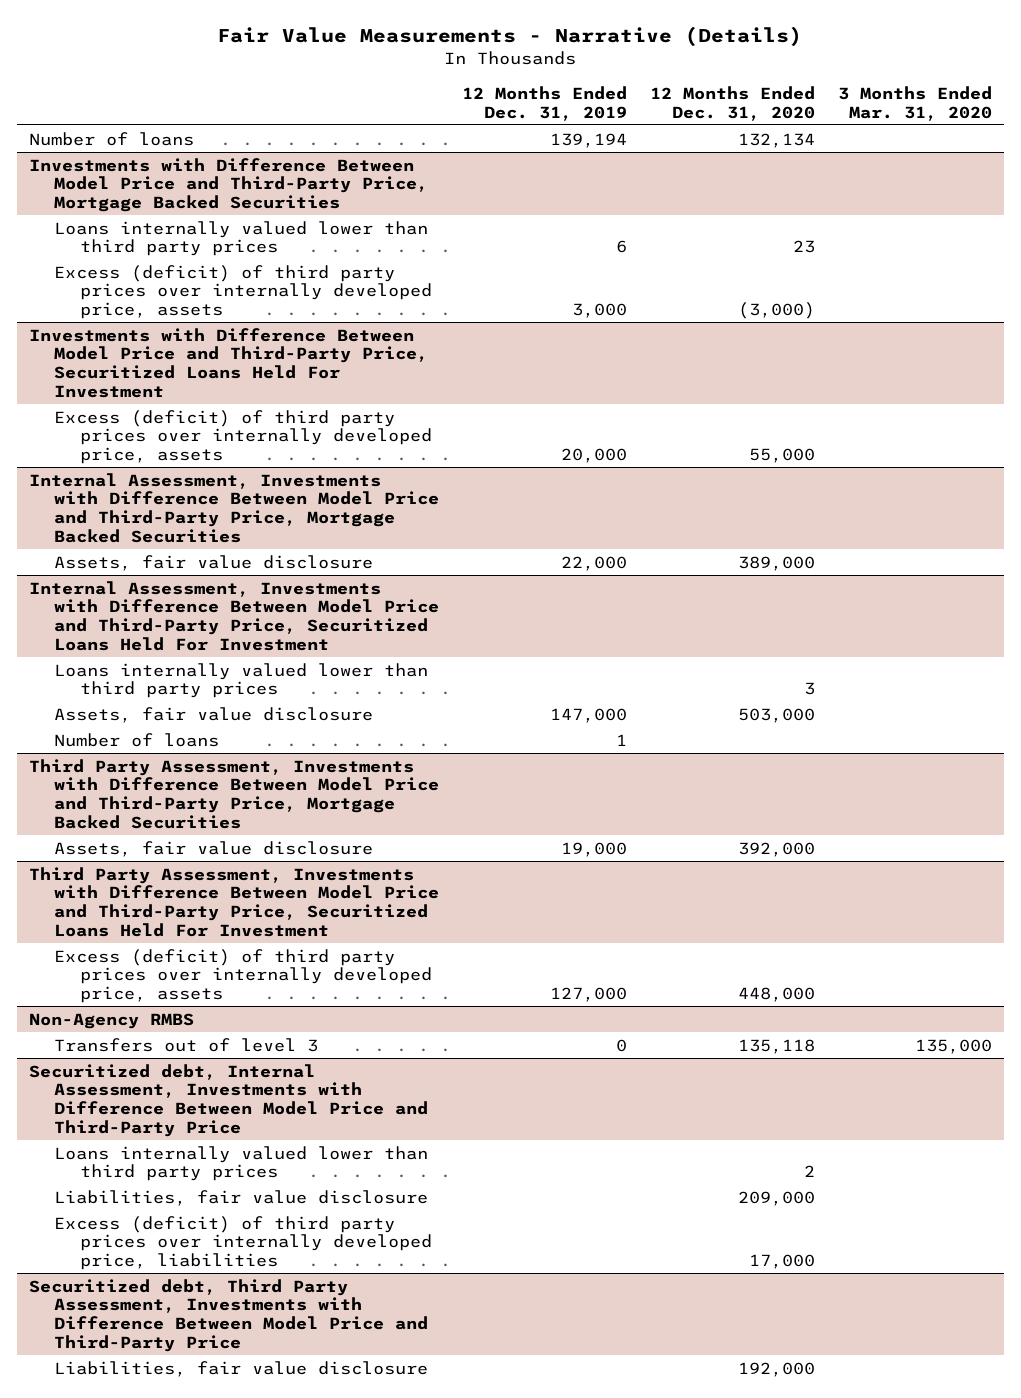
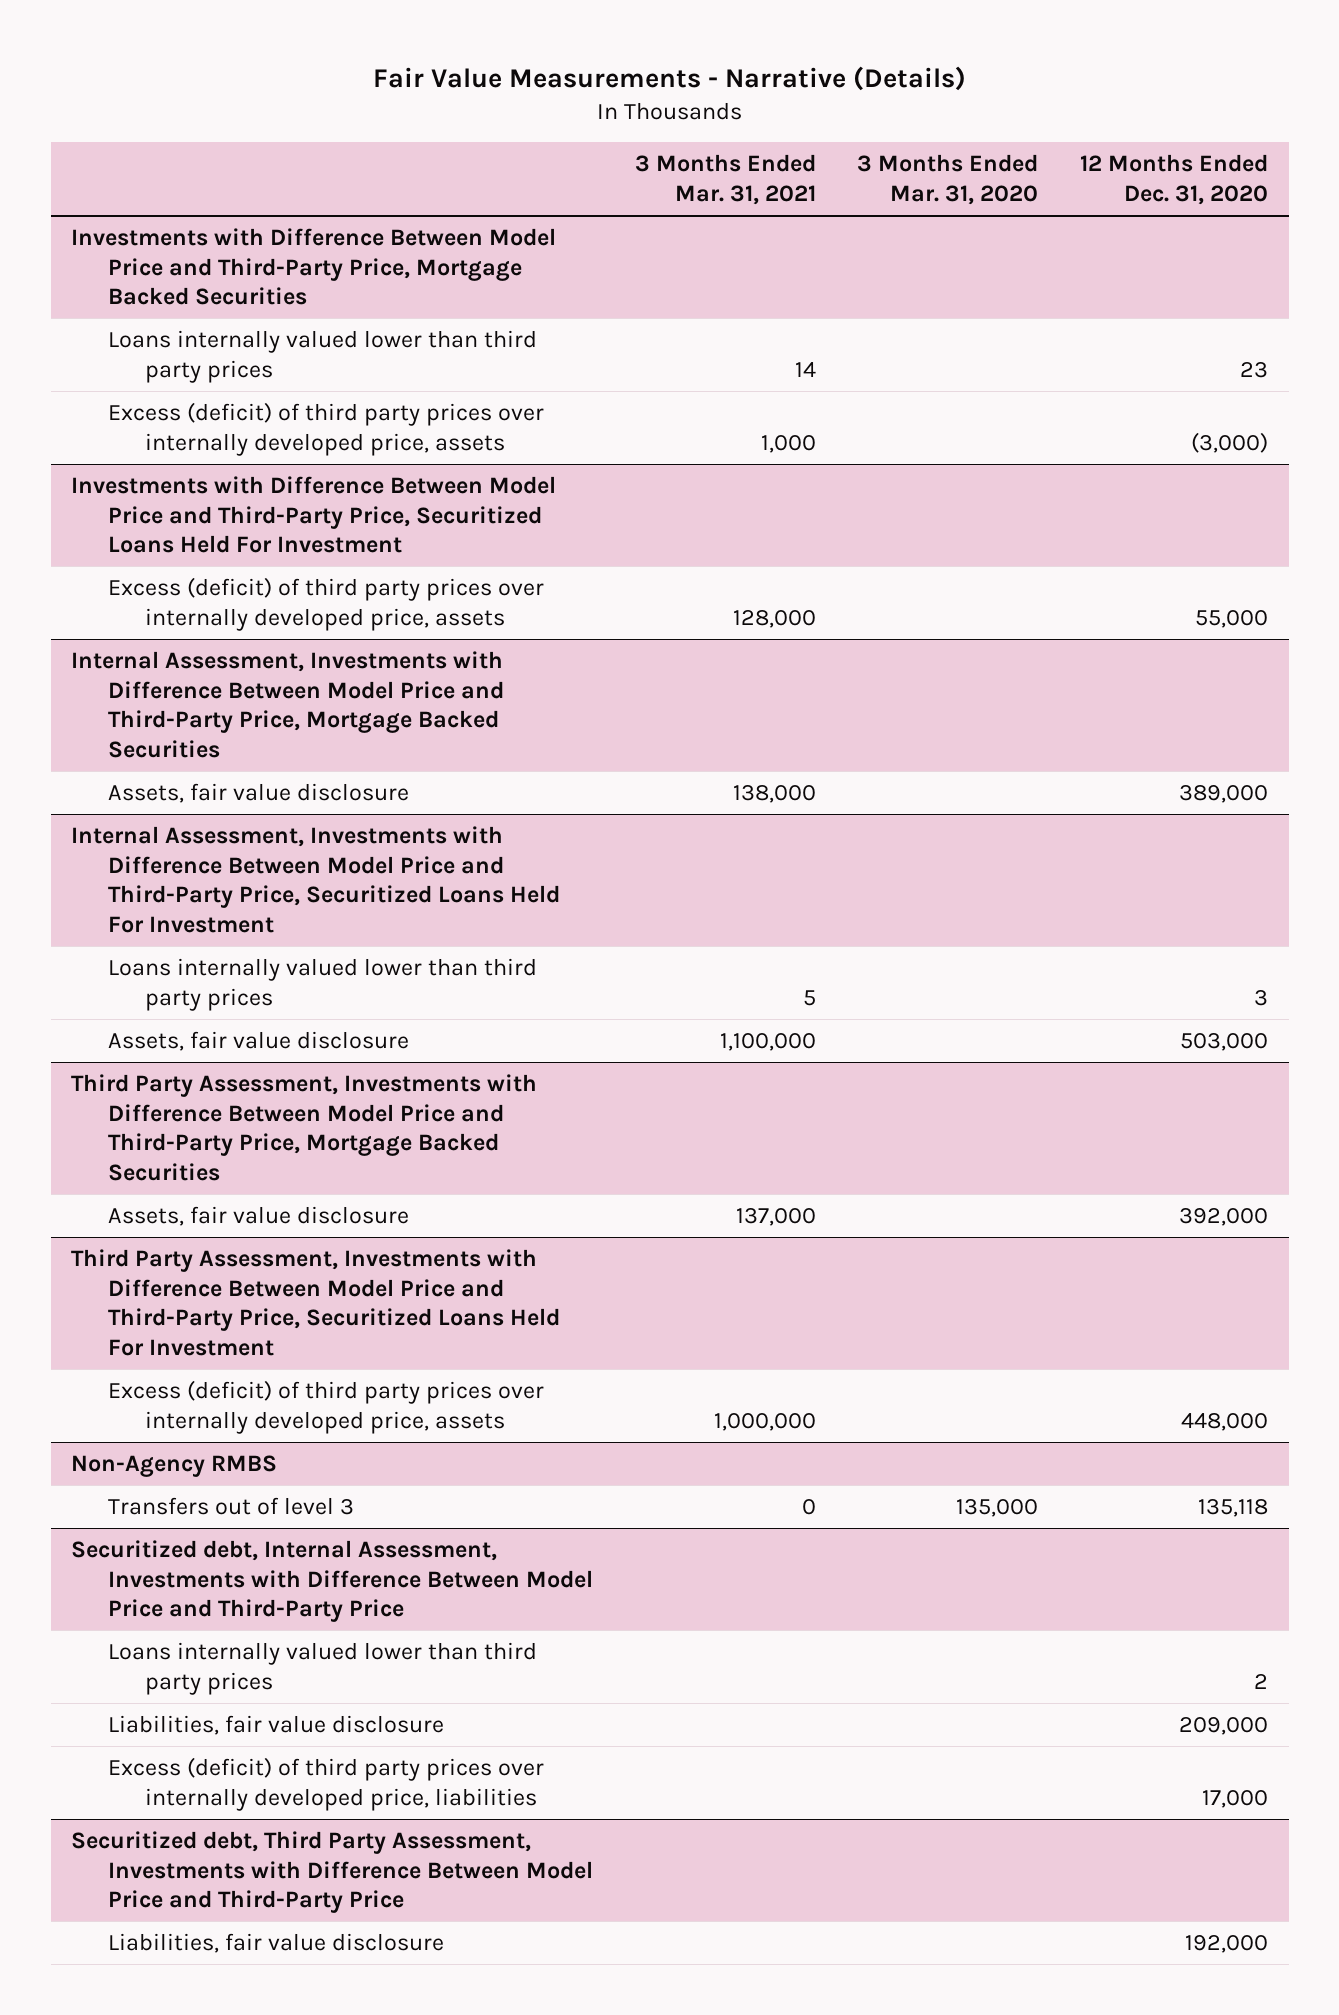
[462,85,628,121] 12 Months Ended Dec. 31, 2019 -> none
none -> [634,154,816,205] 3 Months Ended Mar. 31, 2021
[28,131,194,146] Number of loans -> none
[54,732,220,747] Number of loans -> none

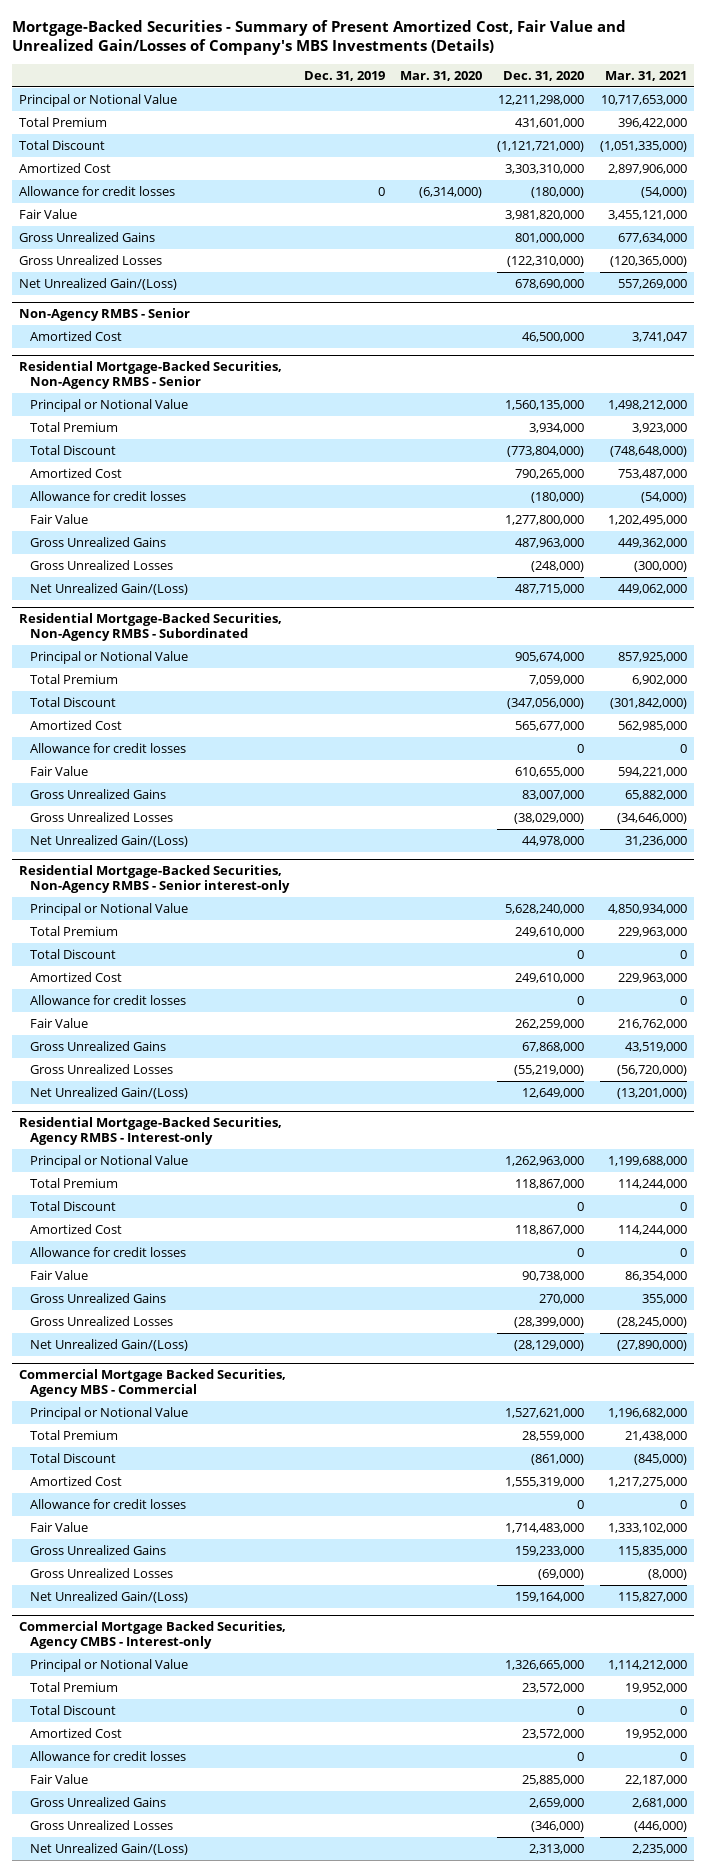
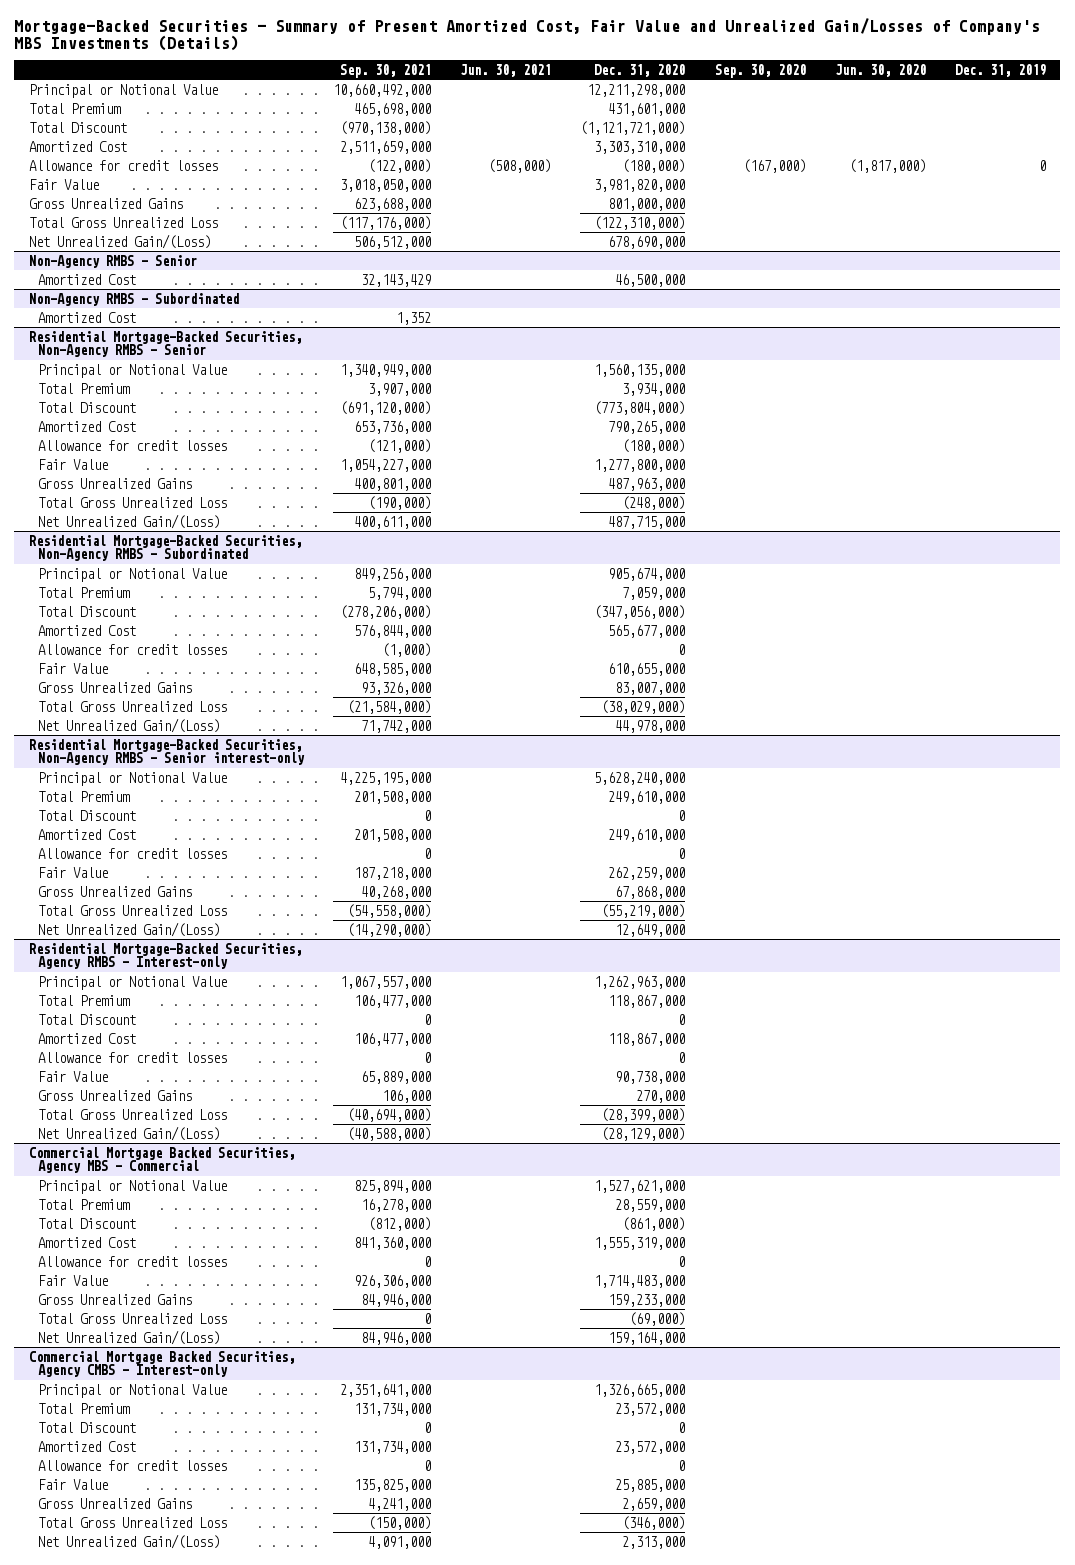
[400,70,483,81] Mar. 31, 2020 -> none
[604,70,687,81] Mar. 31, 2021 -> none
none -> [340,63,432,78] Sep. 30, 2021
none -> [460,63,552,77] Jun. 30, 2021
none -> [714,63,806,78] Sep. 30, 2020
none -> [834,63,926,77] Jun. 30, 2020
[19,254,163,265] Gross Unrealized Losses -> [28,216,218,228] Total Gross Unrealized Loss
none -> [28,292,239,306] Non-Agency RMBS - Subordinated
none -> [38,311,137,323] Amortized Cost
[30,559,174,570] Gross Unrealized Losses -> [38,496,228,508] Total Gross Unrealized Loss
[30,811,174,822] Gross Unrealized Losses -> [38,700,228,712] Total Gross Unrealized Loss
[30,1063,174,1074] Gross Unrealized Losses -> [38,904,228,916] Total Gross Unrealized Loss
[30,1315,174,1326] Gross Unrealized Losses -> [38,1108,228,1120] Total Gross Unrealized Loss
[30,1567,174,1578] Gross Unrealized Losses -> [38,1312,228,1324] Total Gross Unrealized Loss
[30,1819,174,1830] Gross Unrealized Losses -> [38,1516,228,1528] Total Gross Unrealized Loss

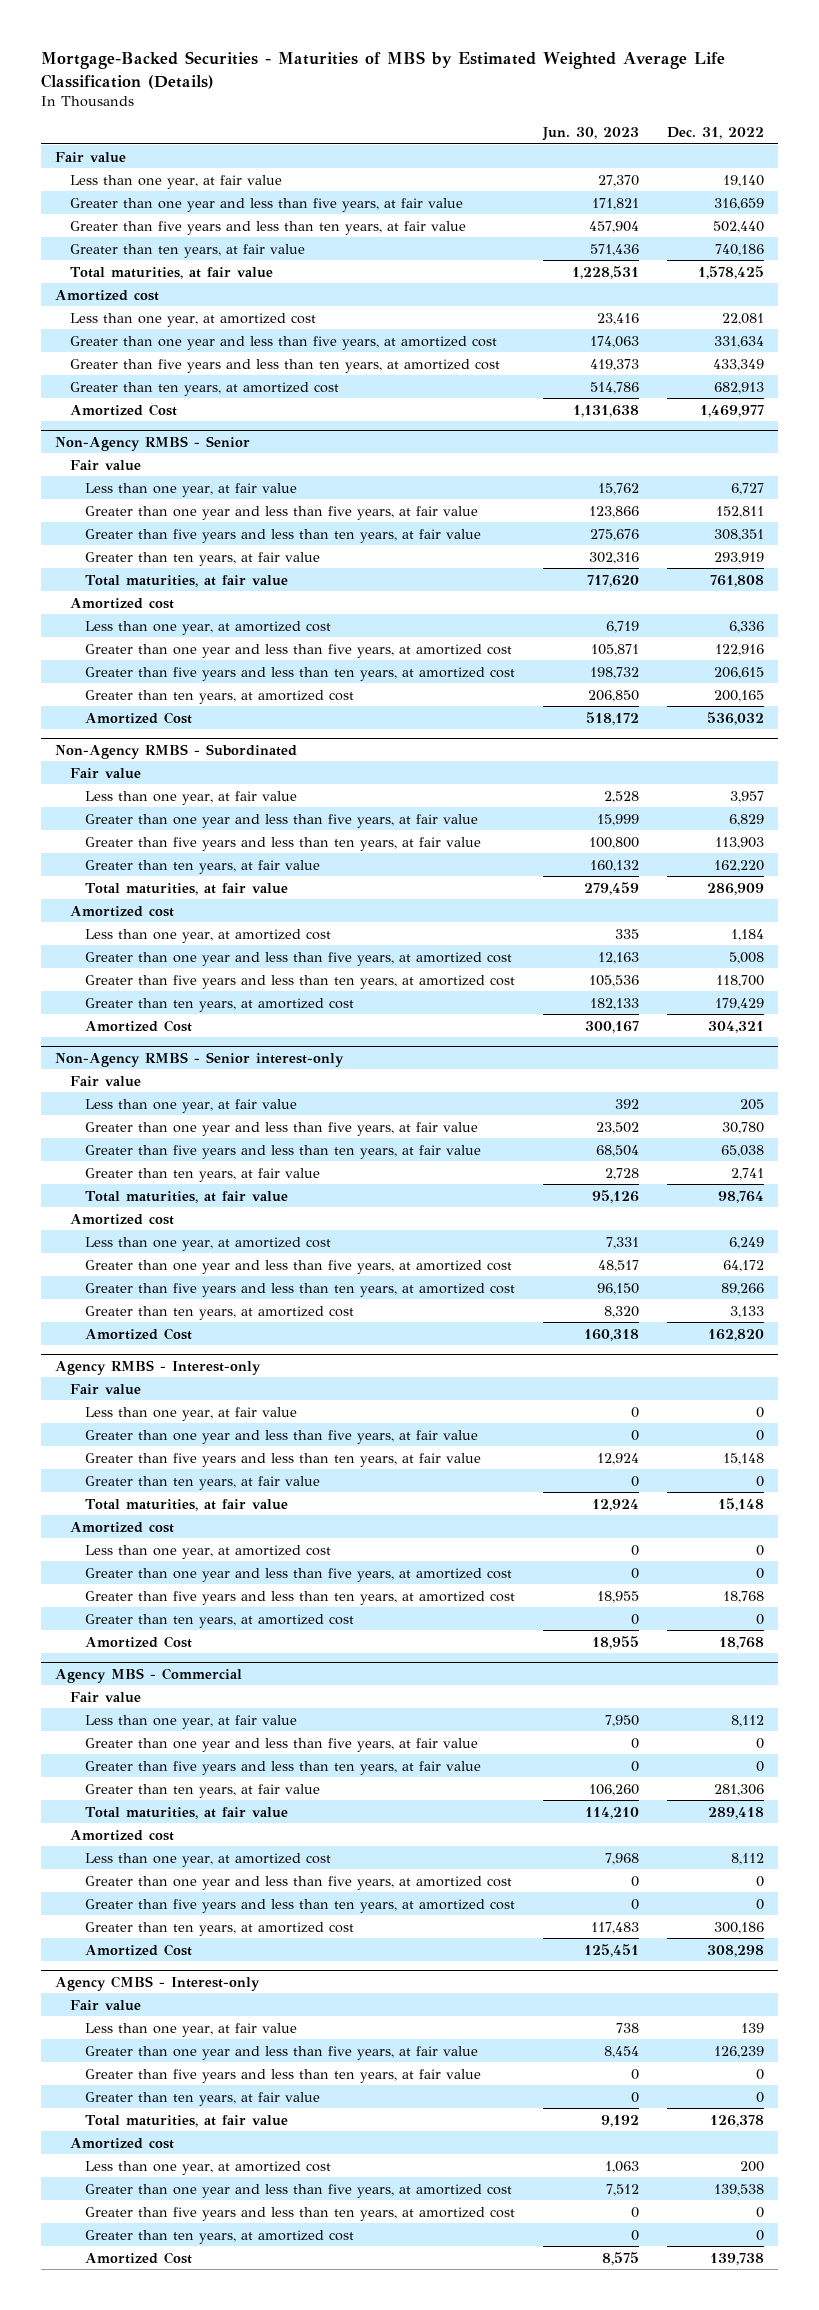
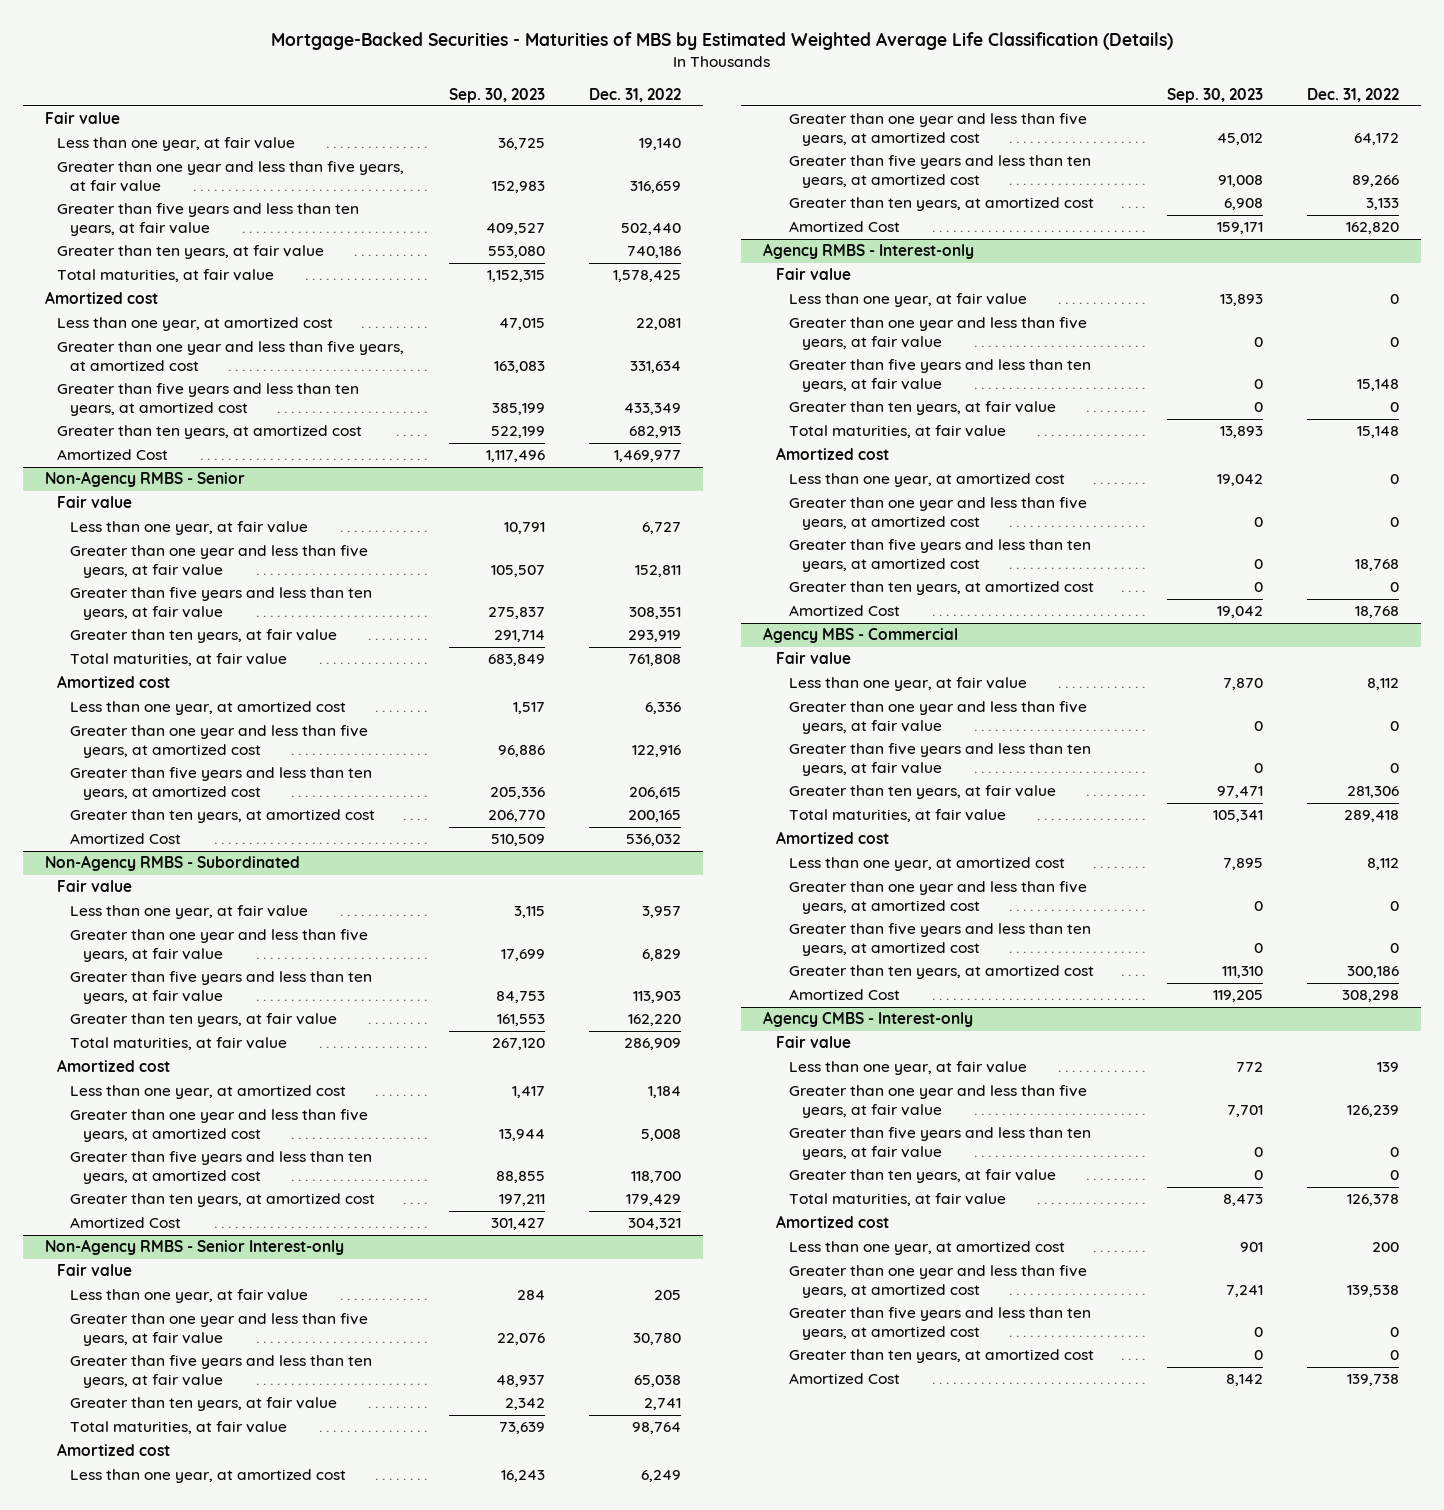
[542,127,640,142] Jun. 30, 2023 -> none
none -> [448,87,545,103] Sep. 30, 2023
[55,1051,345,1067] Non-Agency RMBS - Senior interest-only -> [44,1239,344,1256] Non-Agency RMBS - Senior Interest-only

